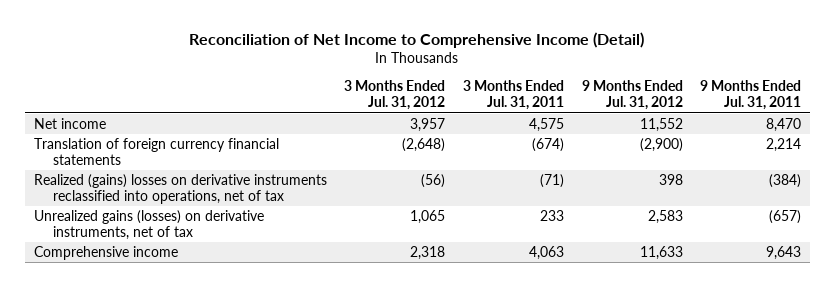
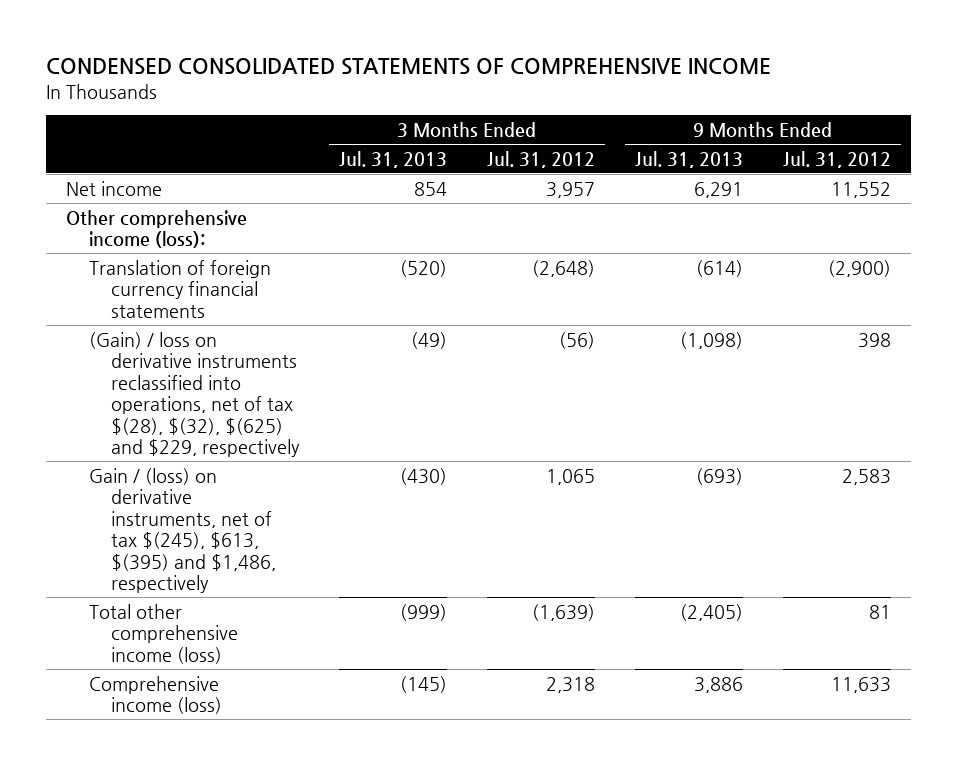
[189,32,645,49] Reconciliation of Net Income to Comprehensive Income (Detail) -> [45,58,771,76] CONDENSED CONSOLIDATED STATEMENTS OF COMPREHENSIVE INCOME
[462,80,564,111] 3 Months Ended Jul. 31, 2011 -> none
[700,80,802,111] 9 Months Ended Jul. 31, 2011 -> none
none -> [339,150,448,168] Jul. 31, 2013
none -> [635,150,744,168] Jul. 31, 2013
none -> [65,209,247,249] Other comprehensive income (loss):
[33,173,327,204] Realized (gains) losses on derivative instruments reclassified into operations, net of tax -> [88,331,301,458] (Gain) / loss on derivative instruments reclassified into operations, net of tax $(28), $(32), $(625) and $229, respectively
[33,209,264,240] Unrealized gains (losses) on derivative instruments, net of tax -> [88,467,277,594] Gain / (loss) on derivative instruments, net of tax $(245), $613, $(395) and $1,486, respectively
none -> [88,603,239,664] Total other comprehensive income (loss)
[33,245,178,260] Comprehensive income -> [88,675,223,715] Comprehensive income (loss)

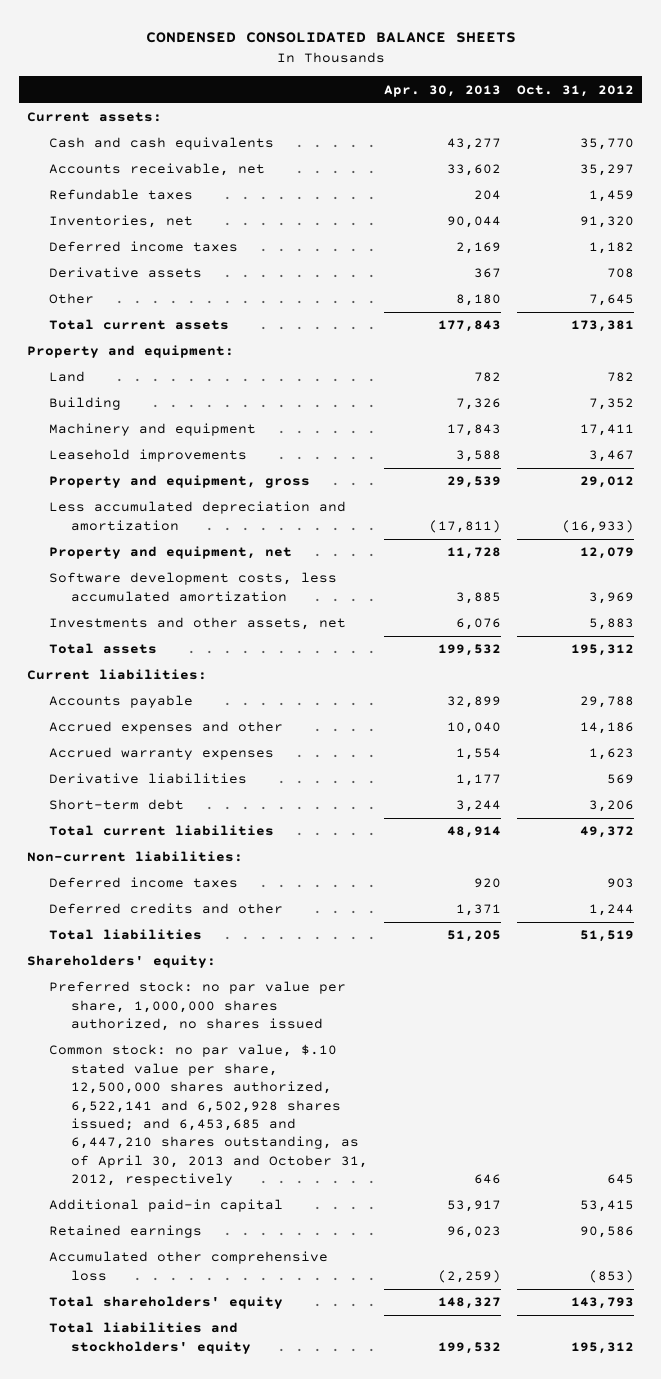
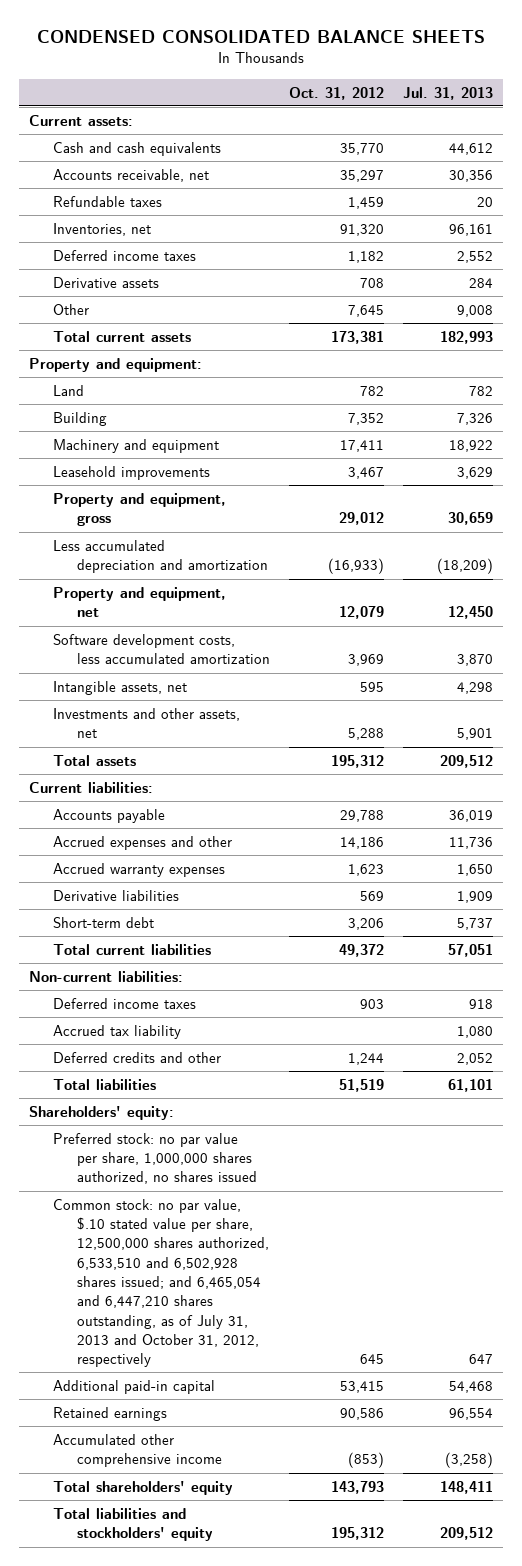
[383,84,501,97] Apr. 30, 2013 -> none
none -> [402,86,493,100] Jul. 31, 2013
none -> [52,680,187,695] Intangible assets, net
[588,618,634,631] 5,883 -> [347,728,384,741] 5,288
none -> [52,1024,181,1039] Accrued tax liability
[49,1044,368,1186] Common stock: no par value, $.10 stated value per share, 12,500,000 shares authorized, 6,522,141 and 6,502,928 shares issued; and 6,453,685 and 6,447,210 shares outstanding, as of April 30, 2013 and October 31, 2012, respectively -> [52,1198,269,1368] Common stock: no par value, $.10 stated value per share, 12,500,000 shares authorized, 6,533,510 and 6,502,928 shares issued; and 6,465,054 and 6,447,210 shares outstanding, as of July 31, 2013 and October 31, 2012, respectively
[49,1251,329,1281] Accumulated other comprehensive loss -> [52,1433,222,1468] Accumulated other comprehensive income

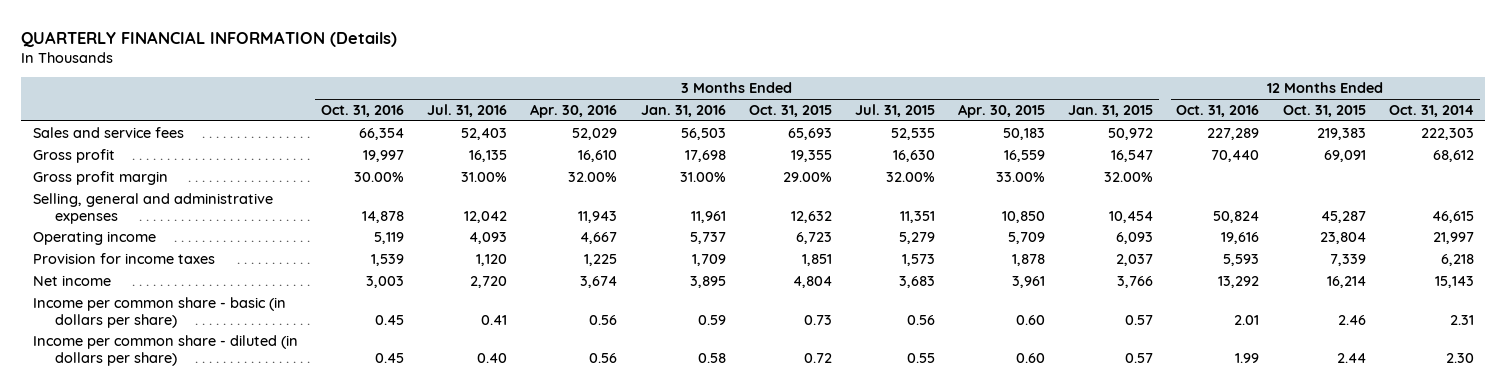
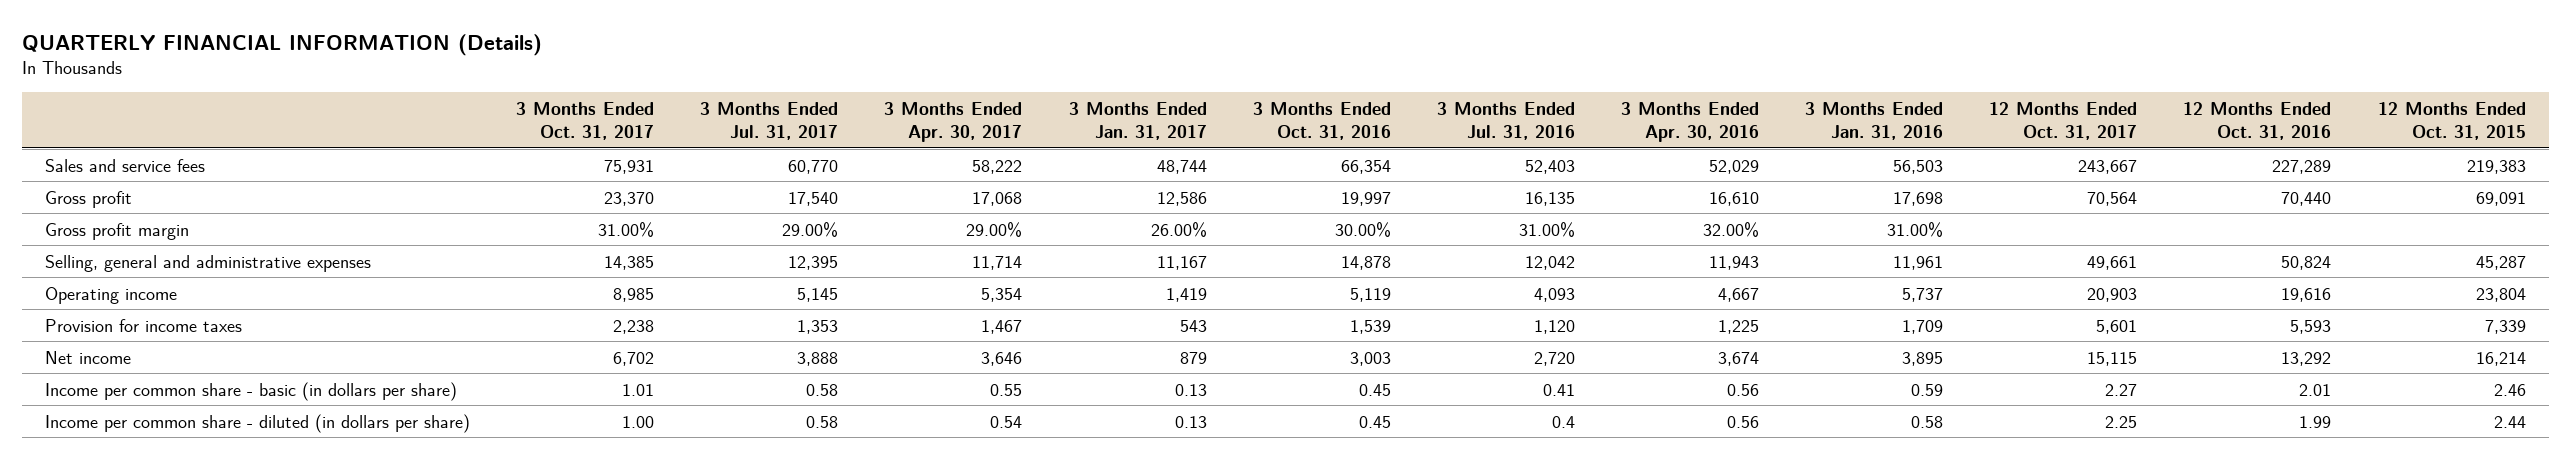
[748,104,832,117] Oct. 31, 2015 -> none
[854,103,935,117] Jul. 31, 2015 -> none
[958,103,1046,118] Apr. 30, 2015 -> none
[1068,104,1154,117] Jan. 31, 2015 -> none
[1388,104,1474,117] Oct. 31, 2014 -> none
none -> [516,102,655,141] 3 Months Ended Oct. 31, 2017
none -> [700,102,839,141] 3 Months Ended Jul. 31, 2017
none -> [884,102,1023,143] 3 Months Ended Apr. 30, 2017
none -> [1068,102,1207,141] 3 Months Ended Jan. 31, 2017
none -> [1989,102,2138,141] 12 Months Ended Oct. 31, 2017
[477,352,508,363] 0.40 -> [1551,415,1575,428] 0.4

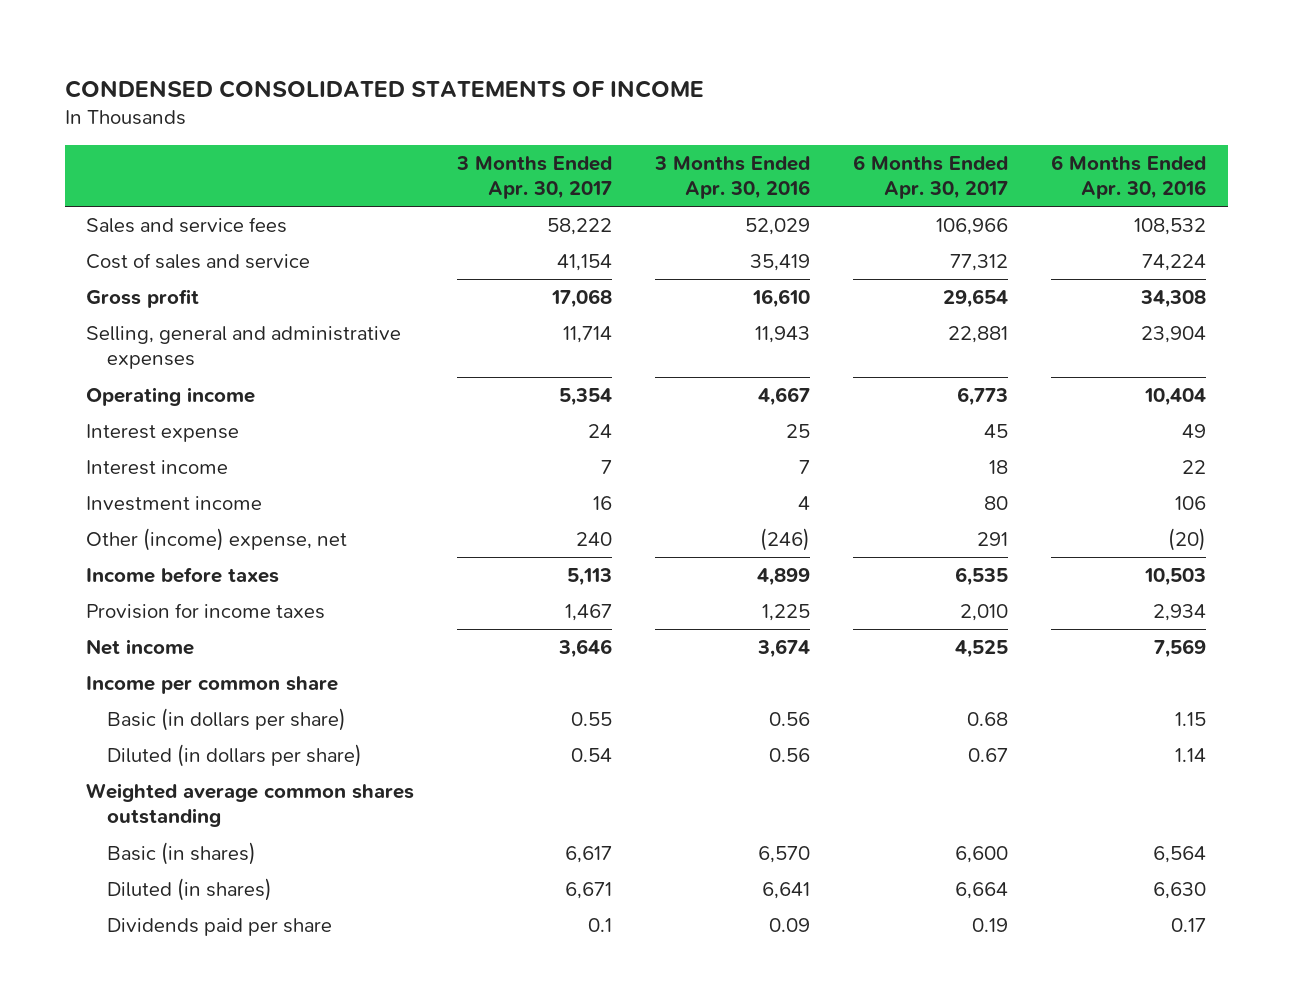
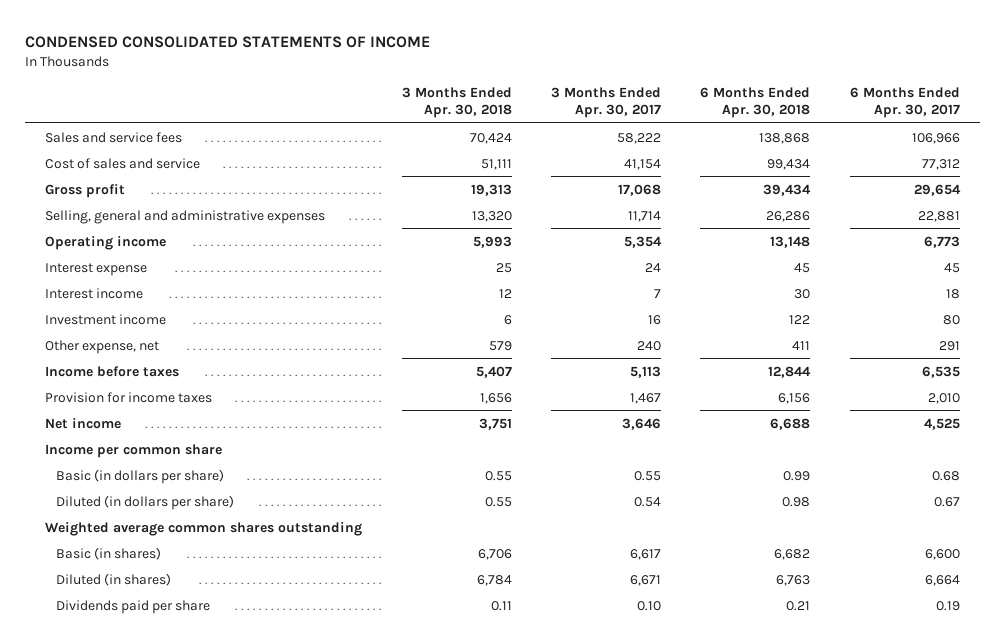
[654,155,811,200] 3 Months Ended Apr. 30, 2016 -> none
[1051,154,1207,200] 6 Months Ended Apr. 30, 2016 -> none
none -> [401,87,512,118] 3 Months Ended Apr. 30, 2018
none -> [700,87,811,118] 6 Months Ended Apr. 30, 2018
[86,527,348,551] Other (income) expense, net -> [45,339,160,354] Other expense, net
[588,917,613,932] 0.1 -> [636,600,661,611] 0.10

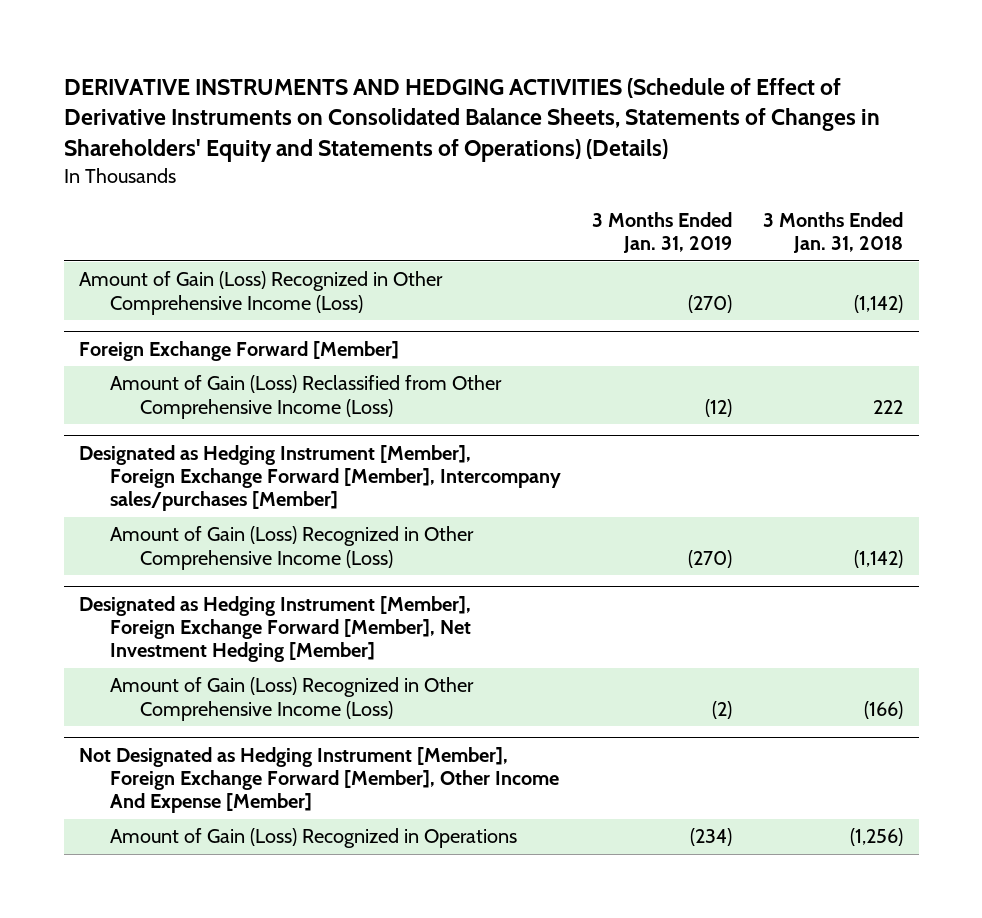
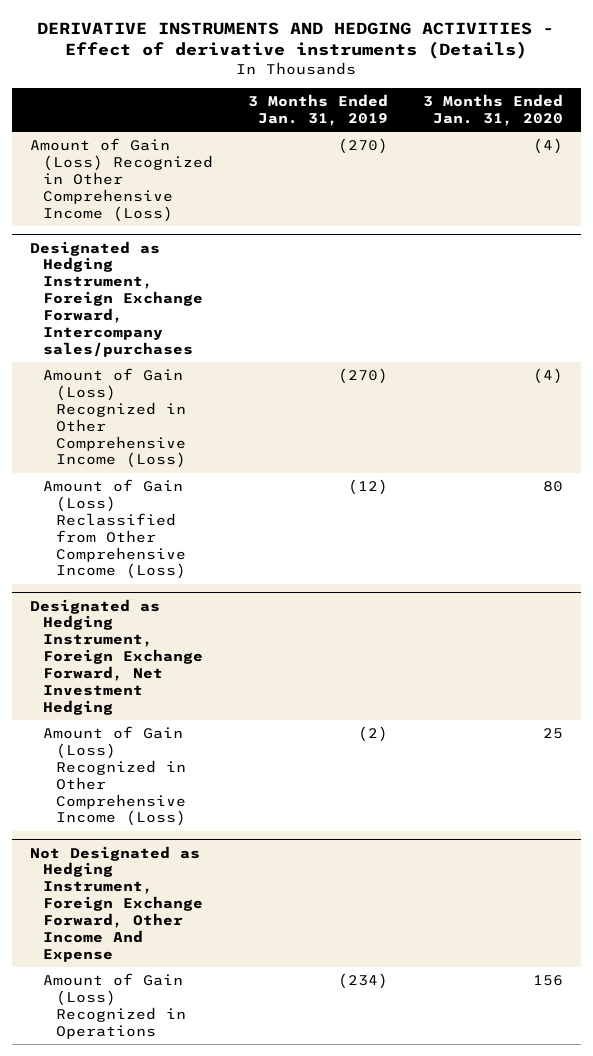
[63,77,880,163] DERIVATIVE INSTRUMENTS AND HEDGING ACTIVITIES (Schedule of Effect of Derivative Instruments on Consolidated Balance Sheets, Statements of Changes in Shareholders' Equity and Statements of Operations) (Details) -> [37,21,555,60] DERIVATIVE INSTRUMENTS AND HEDGING ACTIVITIES - Effect of derivative instruments (Details)
[762,211,903,254] 3 Months Ended Jan. 31, 2018 -> none
none -> [423,94,564,126] 3 Months Ended Jan. 31, 2020
[79,340,400,361] Foreign Exchange Forward [Member] -> none
[109,375,502,419] Amount of Gain (Loss) Reclassified from Other Comprehensive Income (Loss) -> none
[79,444,561,512] Designated as Hedging Instrument [Member], Foreign Exchange Forward [Member], Intercompany sales/purchases [Member] -> [29,240,203,357] Designated as Hedging Instrument, Foreign Exchange Forward, Intercompany sales/purchases
none -> [42,479,186,580] Amount of Gain (Loss) Reclassified from Other Comprehensive Income (Loss)
[79,595,472,663] Designated as Hedging Instrument [Member], Foreign Exchange Forward [Member], Net Investment Hedging [Member] -> [29,598,203,715] Designated as Hedging Instrument, Foreign Exchange Forward, Net Investment Hedging
[79,746,559,814] Not Designated as Hedging Instrument [Member], Foreign Exchange Forward [Member], Other Income And Expense [Member] -> [29,845,203,962] Not Designated as Hedging Instrument, Foreign Exchange Forward, Other Income And Expense

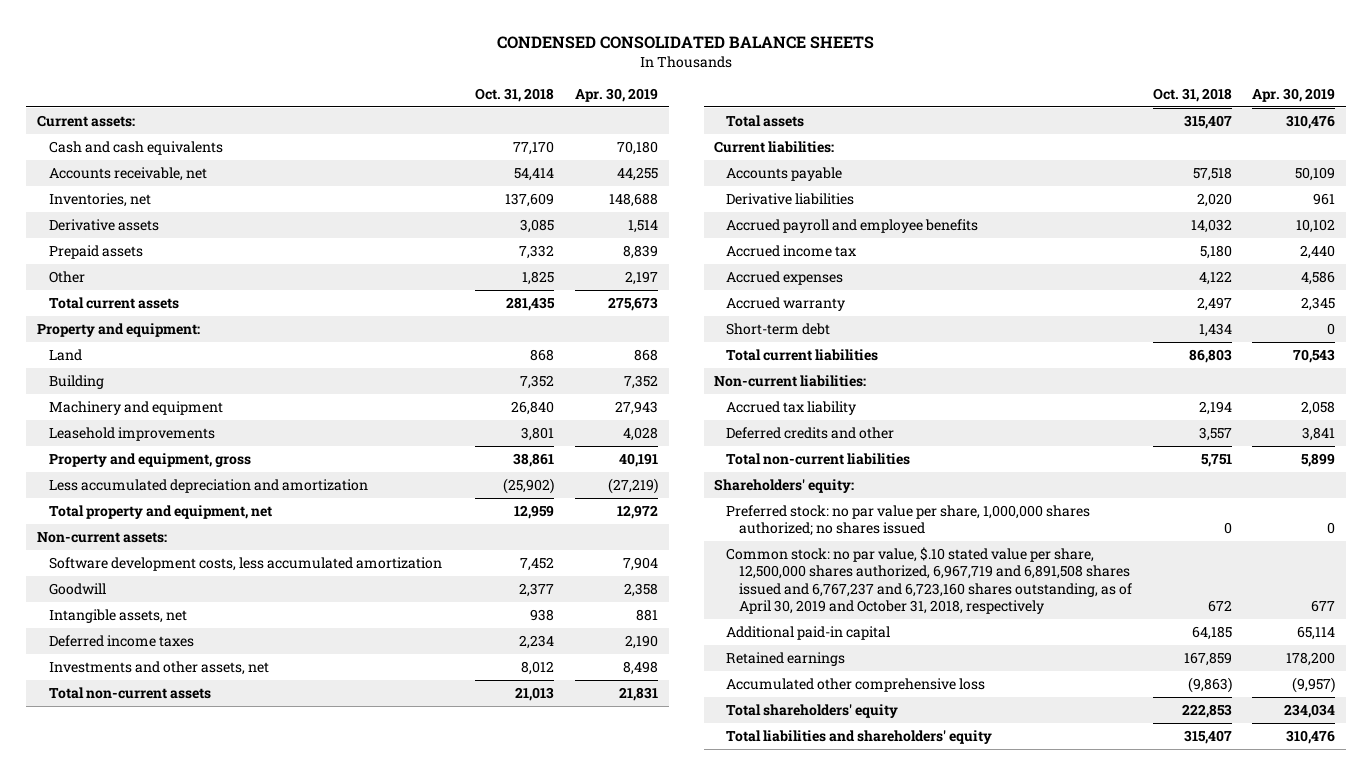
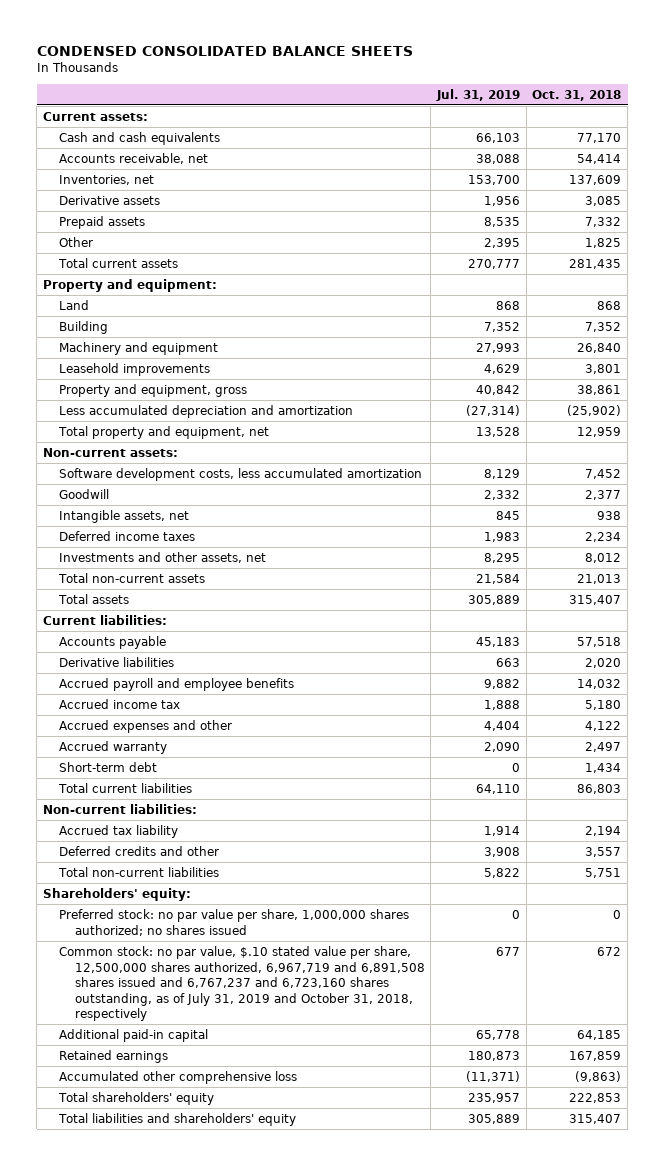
[575,87,659,102] Apr. 30, 2019 -> none
none -> [436,88,521,101] Jul. 31, 2019
[726,270,844,285] Accrued expenses -> [58,719,232,733] Accrued expenses and other
[726,546,1132,615] Common stock: no par value, $.10 stated value per share, 12,500,000 shares authorized, 6,967,719 and 6,891,508 shares issued and 6,767,237 and 6,723,160 shares outstanding, as of April 30, 2019 and October 31, 2018, respectively -> [58,945,425,1022] Common stock: no par value, $.10 stated value per share, 12,500,000 shares authorized, 6,967,719 and 6,891,508 shares issued and 6,767,237 and 6,723,160 shares outstanding, as of July 31, 2019 and October 31, 2018, respectively

